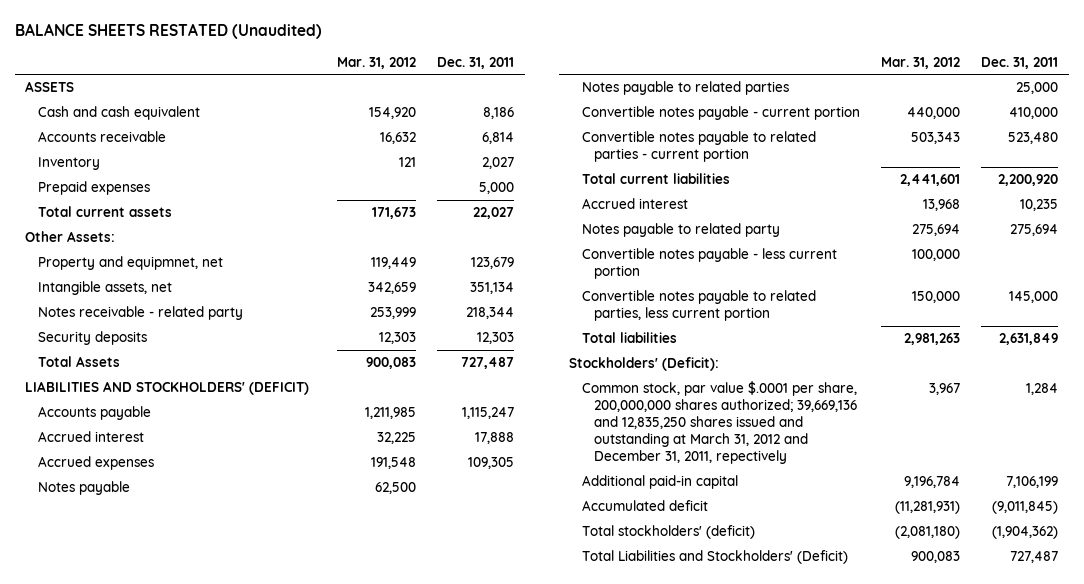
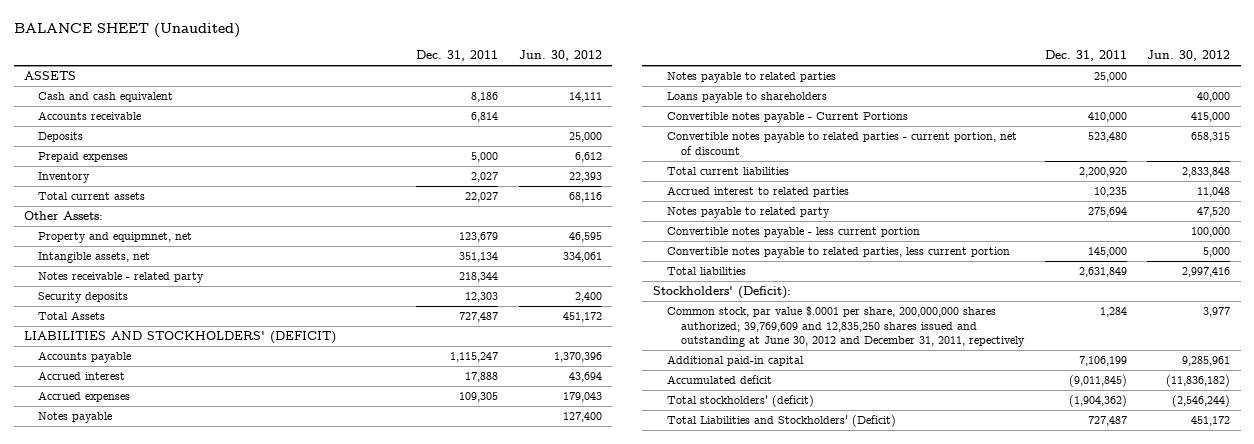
[14,22,322,39] BALANCE SHEETS RESTATED (Unaudited) -> [13,22,240,38] BALANCE SHEET (Unaudited)
[337,56,417,69] Mar. 31, 2012 -> none
none -> [518,50,602,62] Jun. 30, 2012
none -> [38,132,84,143] Deposits
[37,157,100,171] Inventory -> [38,172,91,184] Inventory
none -> [666,92,827,104] Loans payable to shareholders
[581,106,860,121] Convertible notes payable - current portion -> [666,112,908,124] Convertible notes payable - Current Portions
[581,131,816,163] Convertible notes payable to related parties - current portion -> [666,132,1017,155] Convertible notes payable to related parties - current portion, net of discount
[581,198,688,210] Accrued interest -> [666,186,849,198] Accrued interest to related parties
[581,381,858,465] Common stock, par value $.0001 per share, 200,000,000 shares authorized; 39,669,136 and 12,835,250 shares issued and outstanding at March 31, 2012 and December 31, 2011, repectively -> [666,306,1026,348] Common stock, par value $.0001 per share, 200,000,000 shares authorized; 39,769,609 and 12,835,250 shares issued and outstanding at June 30, 2012 and December 31, 2011, repectively

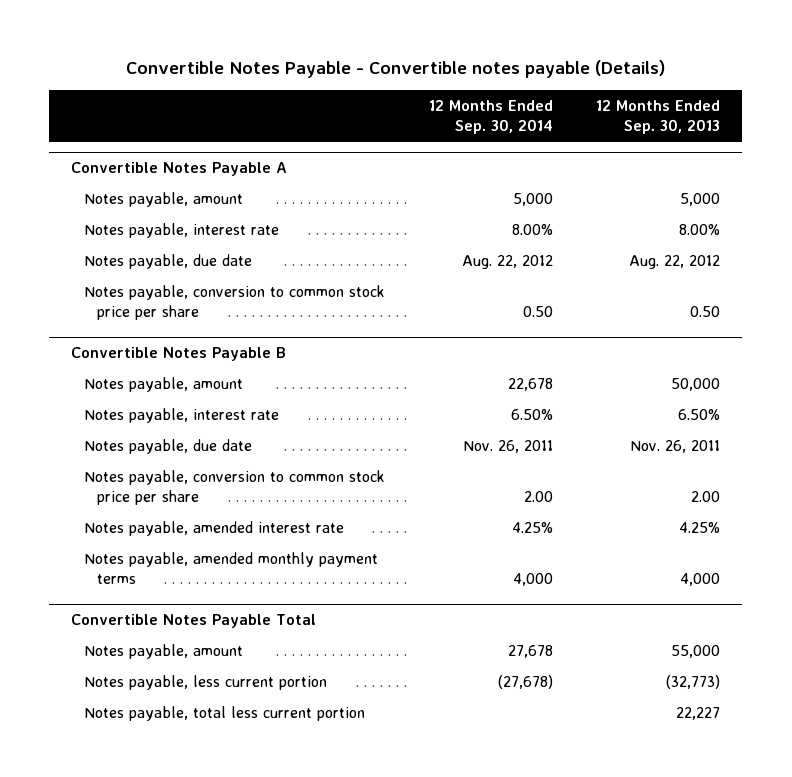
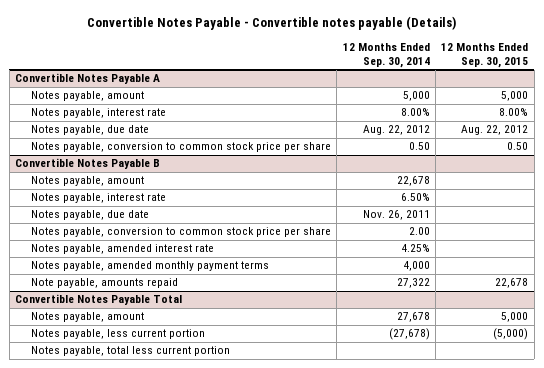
[596,99,721,135] 12 Months Ended Sep. 30, 2013 -> none
none -> [441,42,529,68] 12 Months Ended Sep. 30, 2015
none -> [30,278,178,289] Note payable, amounts repaid

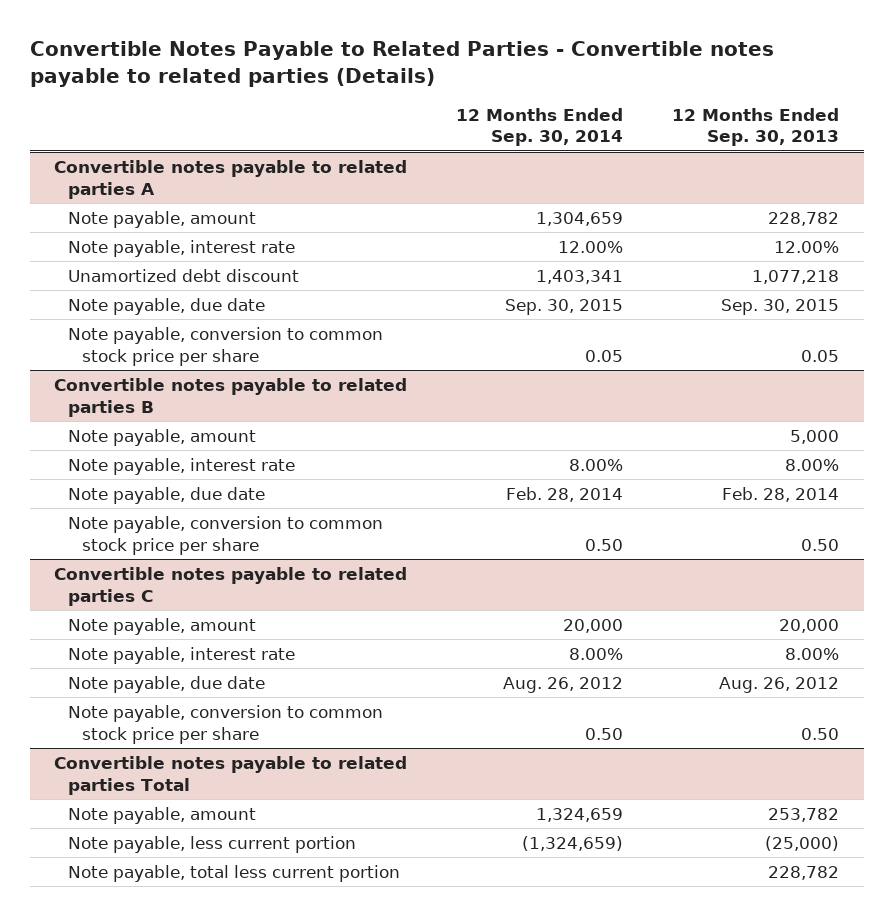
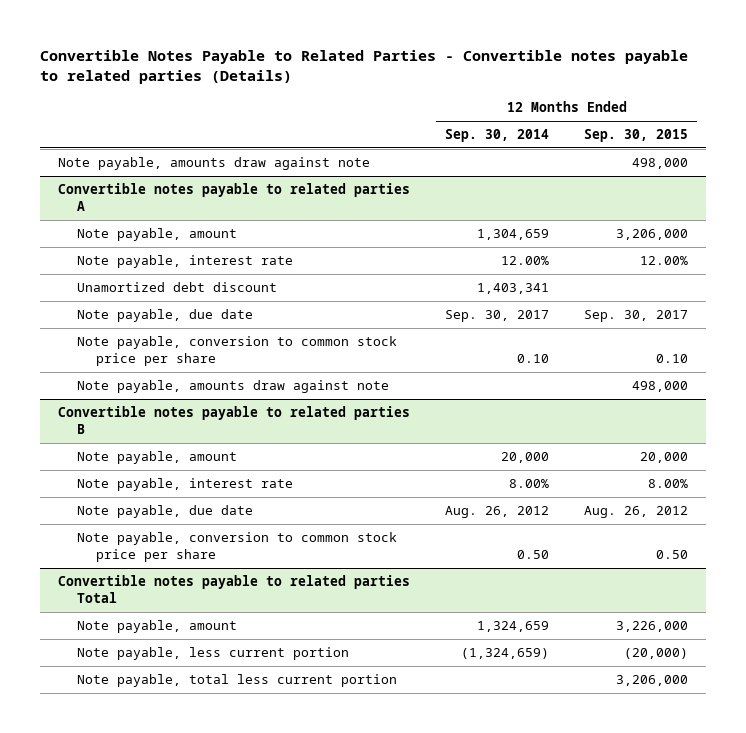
[672,107,840,147] 12 Months Ended Sep. 30, 2013 -> none
none -> [584,129,689,143] Sep. 30, 2015
none -> [57,157,370,171] Note payable, amounts draw against note
[505,298,624,315] Sep. 30, 2015 -> [445,310,550,323] Sep. 30, 2017
[585,349,624,362] 0.05 -> [517,354,550,364] 0.10
none -> [77,380,390,394] Note payable, amounts draw against note
[67,428,256,446] Note payable, amount -> none
[67,457,295,475] Note payable, interest rate -> none
[67,486,265,504] Note payable, due date -> none
[67,515,383,555] Note payable, conversion to common stock price per share -> none
[54,566,408,606] Convertible notes payable to related parties C -> none

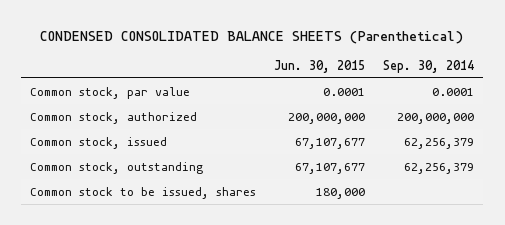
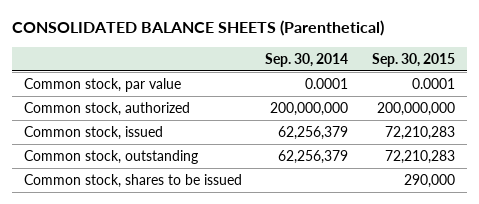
[40,30,464,44] CONDENSED CONSOLIDATED BALANCE SHEETS (Parenthetical) -> [11,20,384,37] CONSOLIDATED BALANCE SHEETS (Parenthetical)
[274,59,366,73] Jun. 30, 2015 -> none
none -> [372,52,456,67] Sep. 30, 2015
[30,186,257,199] Common stock to be issued, shares -> [23,173,242,188] Common stock, shares to be issued

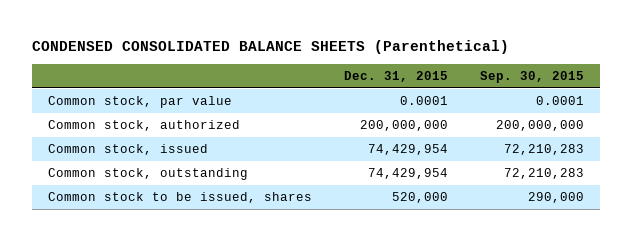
[11,20,384,37] CONSOLIDATED BALANCE SHEETS (Parenthetical) -> [31,40,509,55] CONDENSED CONSOLIDATED BALANCE SHEETS (Parenthetical)
[265,52,349,67] Sep. 30, 2014 -> none
none -> [343,71,448,83] Dec. 31, 2015
[23,173,242,188] Common stock, shares to be issued -> [47,192,312,204] Common stock to be issued, shares

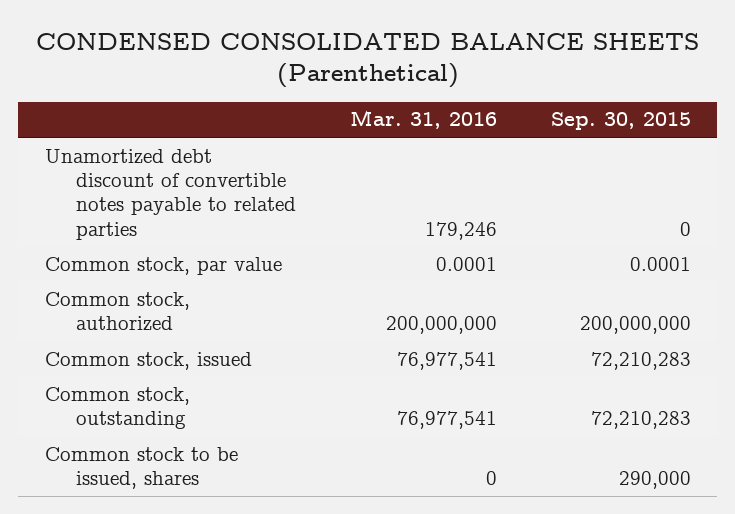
[343,71,448,83] Dec. 31, 2015 -> none
none -> [349,110,497,130] Mar. 31, 2016
none -> [44,148,297,240] Unamortized debt discount of convertible notes payable to related parties

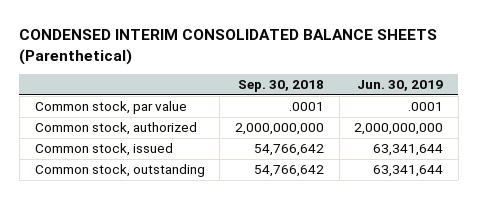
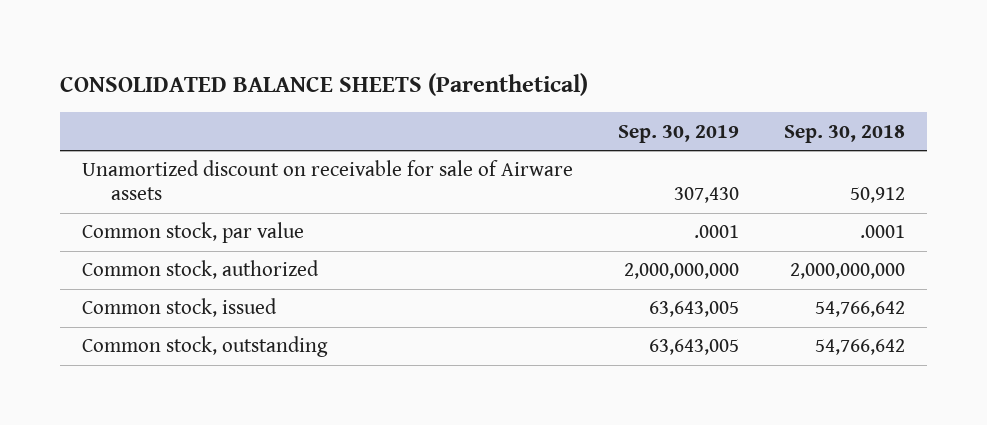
[19,29,438,65] CONDENSED INTERIM CONSOLIDATED BALANCE SHEETS (Parenthetical) -> [59,72,588,96] CONSOLIDATED BALANCE SHEETS (Parenthetical)
[357,80,444,92] Jun. 30, 2019 -> none
none -> [617,124,739,143] Sep. 30, 2019
none -> [82,160,574,201] Unamortized discount on receivable for sale of Airware assets

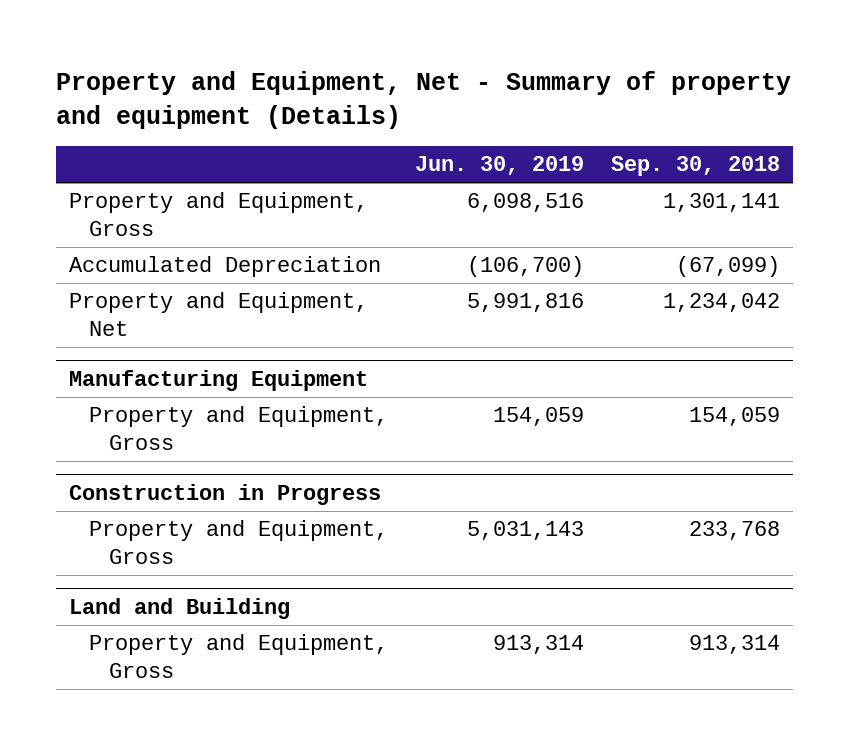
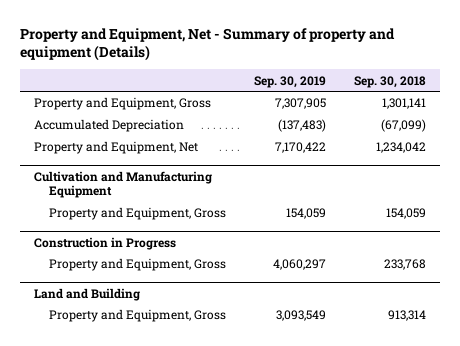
[414,156,584,176] Jun. 30, 2019 -> none
none -> [254,75,327,88] Sep. 30, 2019
[69,370,369,392] Manufacturing Equipment -> [33,170,212,199] Cultivation and Manufacturing Equipment

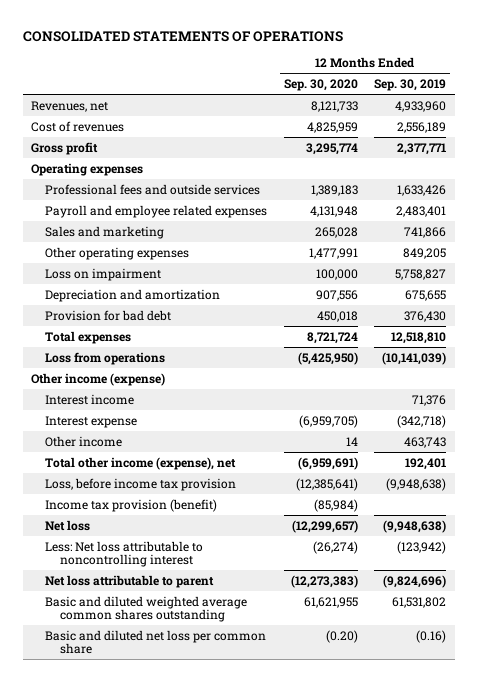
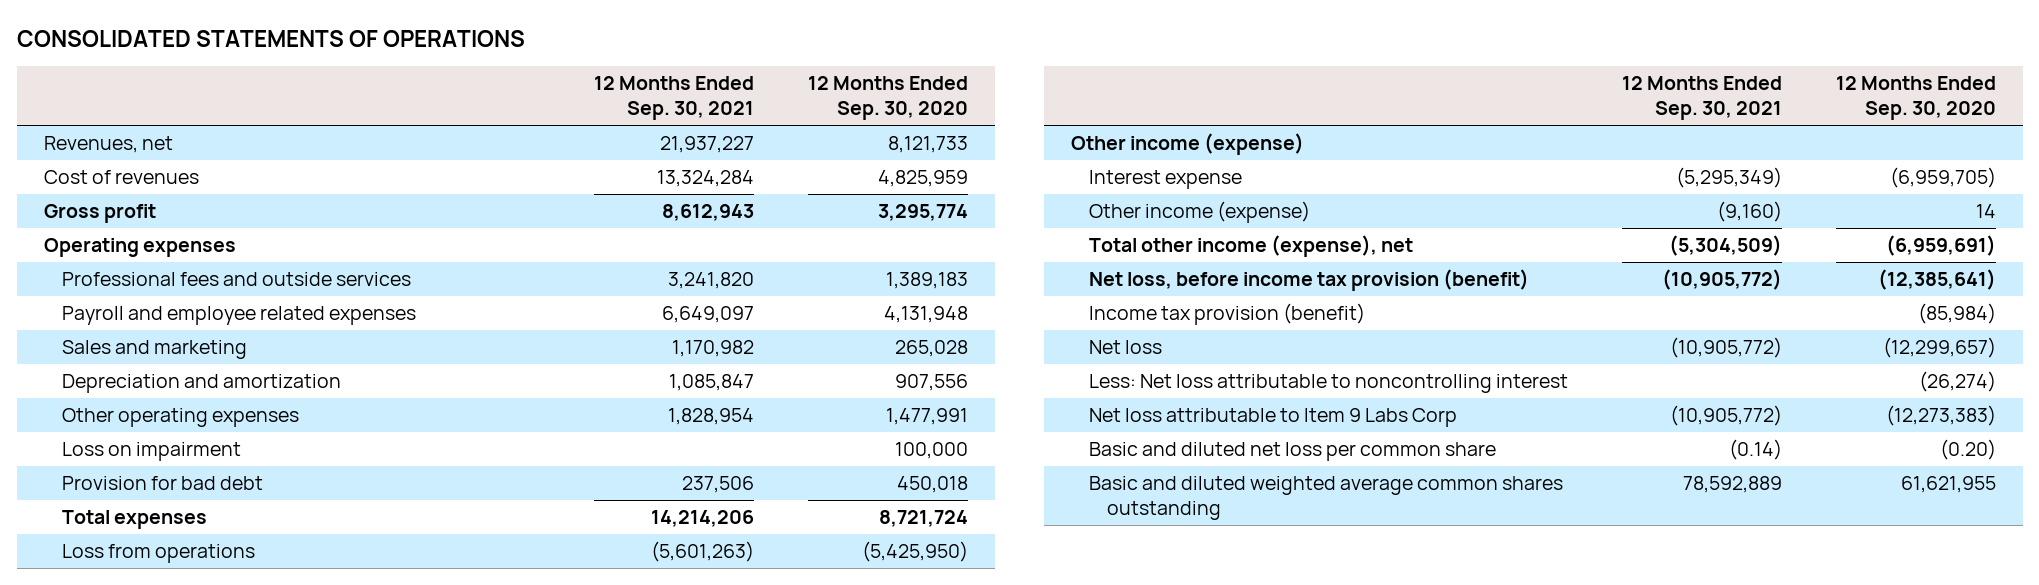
[374,78,447,91] Sep. 30, 2019 -> none
none -> [594,76,755,121] 12 Months Ended Sep. 30, 2021
[45,288,221,302] Depreciation and amortization -> [61,374,341,394] Depreciation and amortization
[45,393,135,405] Interest income -> none
[45,435,123,447] Other income -> [1088,201,1310,224] Other income (expense)
[45,477,237,491] Loss, before income tax provision -> [1088,269,1529,292] Net loss, before income tax provision (benefit)
[45,574,215,588] Net loss attributable to parent -> [1088,408,1457,428] Net loss attributable to Item 9 Labs Corp
[45,595,248,623] Basic and diluted weighted average common shares outstanding -> [1088,476,1563,521] Basic and diluted weighted average common shares outstanding

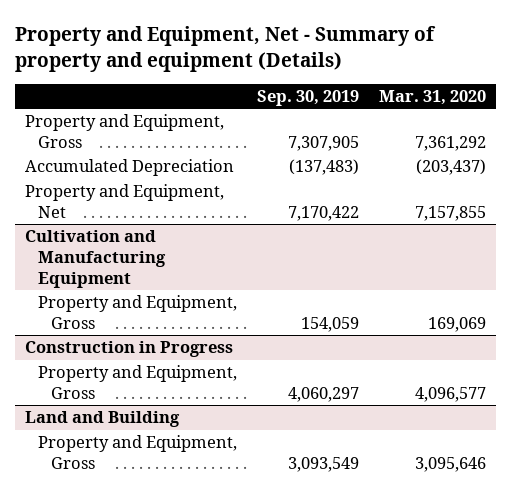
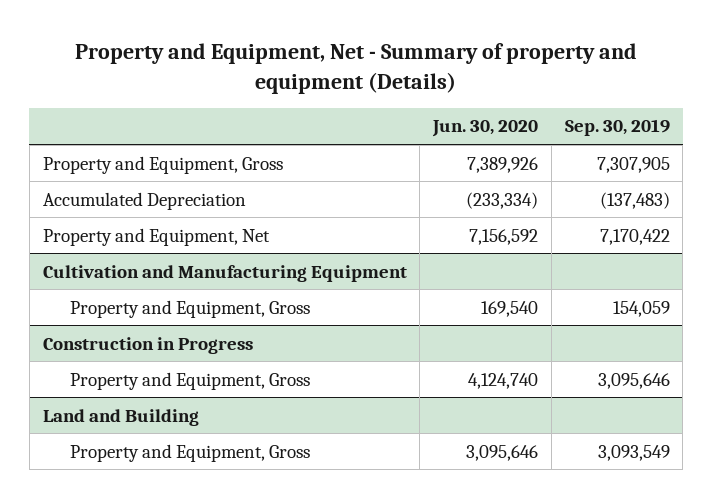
[379,89,487,105] Mar. 31, 2020 -> none
none -> [432,120,539,138] Jun. 30, 2020
[287,386,359,402] 4,060,297 -> [597,372,670,389] 3,095,646

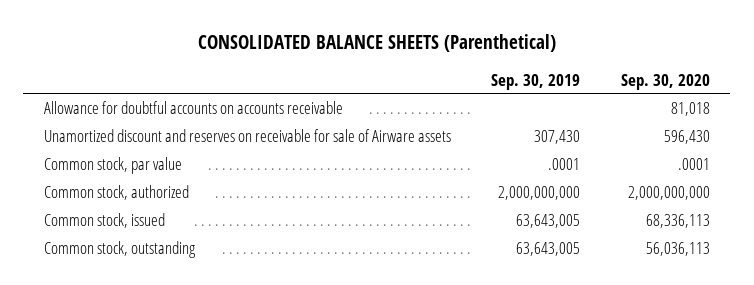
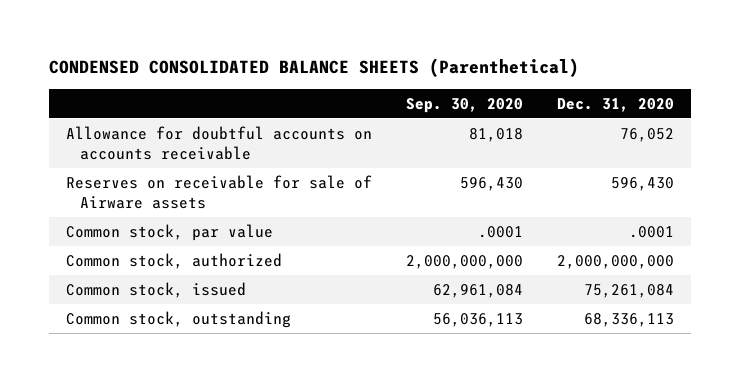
[197,34,556,53] CONSOLIDATED BALANCE SHEETS (Parenthetical) -> [49,58,580,78] CONDENSED CONSOLIDATED BALANCE SHEETS (Parenthetical)
[491,73,581,90] Sep. 30, 2019 -> none
none -> [556,97,674,112] Dec. 31, 2020
[43,128,451,142] Unamortized discount and reserves on receivable for sale of Airware assets -> [66,174,373,209] Reserves on receivable for sale of Airware assets
[645,213,710,228] 68,336,113 -> [433,283,524,298] 62,961,084

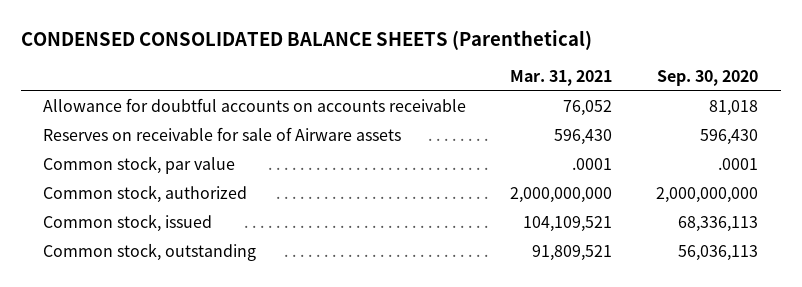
[556,97,674,112] Dec. 31, 2020 -> none
none -> [510,70,613,87] Mar. 31, 2021
[433,283,524,298] 62,961,084 -> [678,216,759,233] 68,336,113

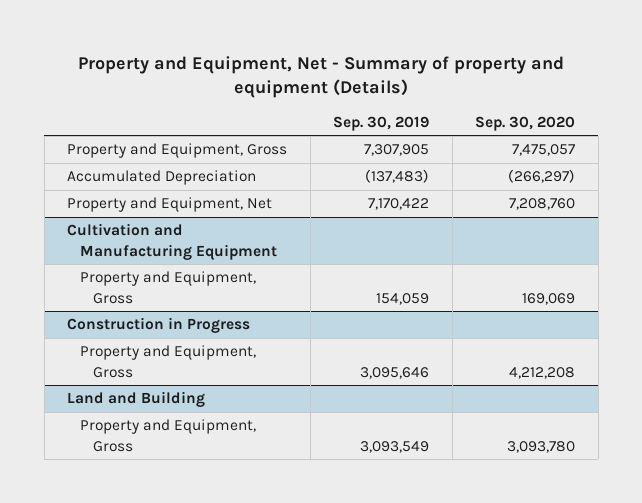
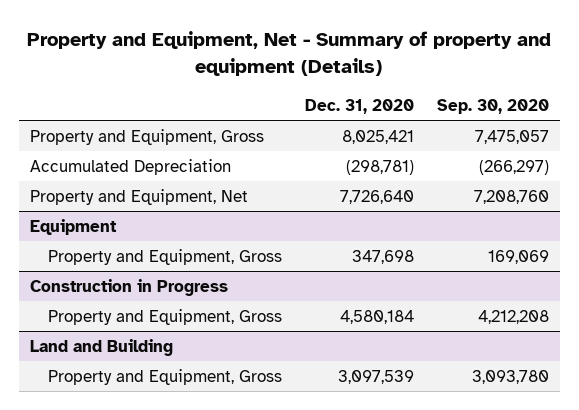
[333,115,430,131] Sep. 30, 2019 -> none
none -> [304,98,414,114] Dec. 31, 2020
[67,223,278,260] Cultivation and Manufacturing Equipment -> [30,218,118,235] Equipment

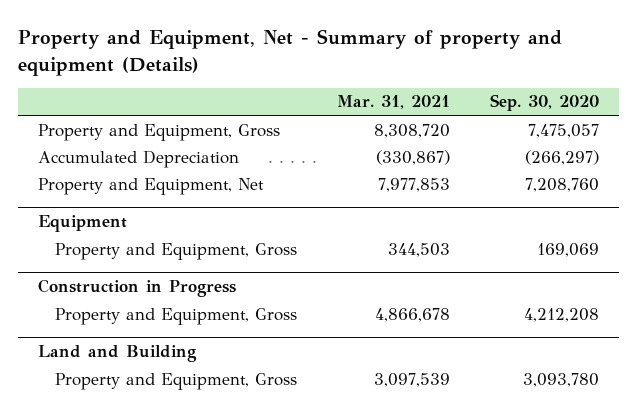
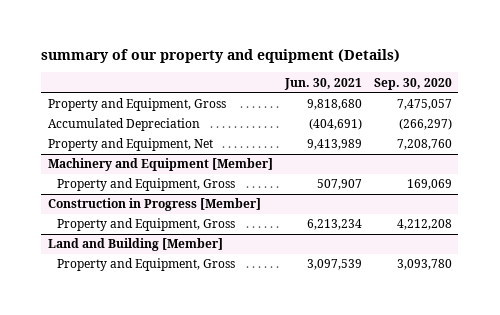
[17,29,562,76] Property and Equipment, Net - Summary of property and equipment (Details) -> [41,49,401,64] summary of our property and equipment (Details)
[336,95,450,110] Mar. 31, 2021 -> none
none -> [283,77,362,90] Jun. 30, 2021
[37,215,127,233] Equipment -> [47,158,273,172] Machinery and Equipment [Member]
[37,279,236,298] Construction in Progress -> [47,198,261,212] Construction in Progress [Member]
[37,345,197,363] Land and Building -> [47,238,223,252] Land and Building [Member]

